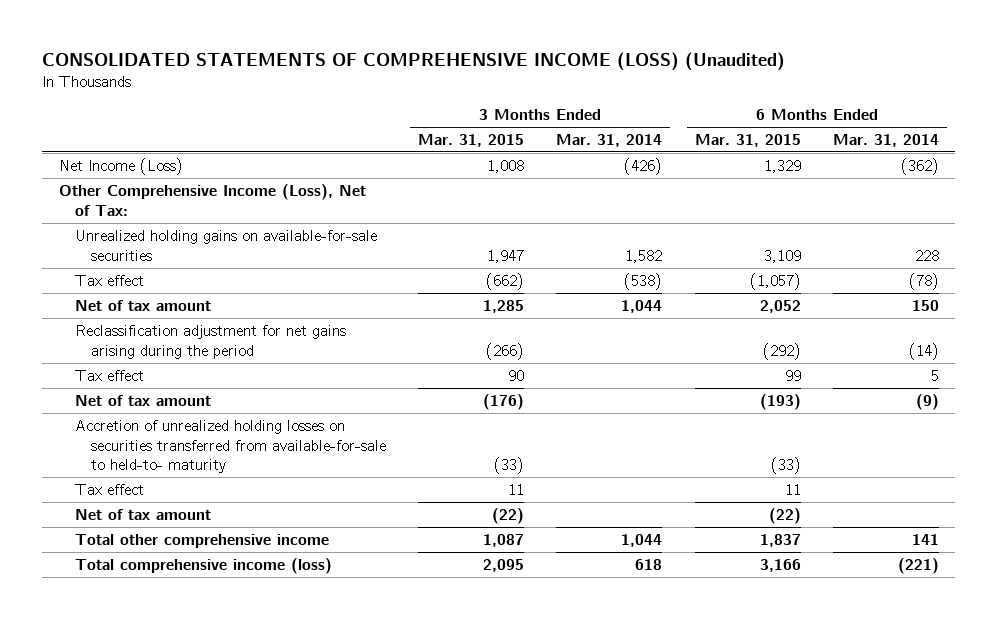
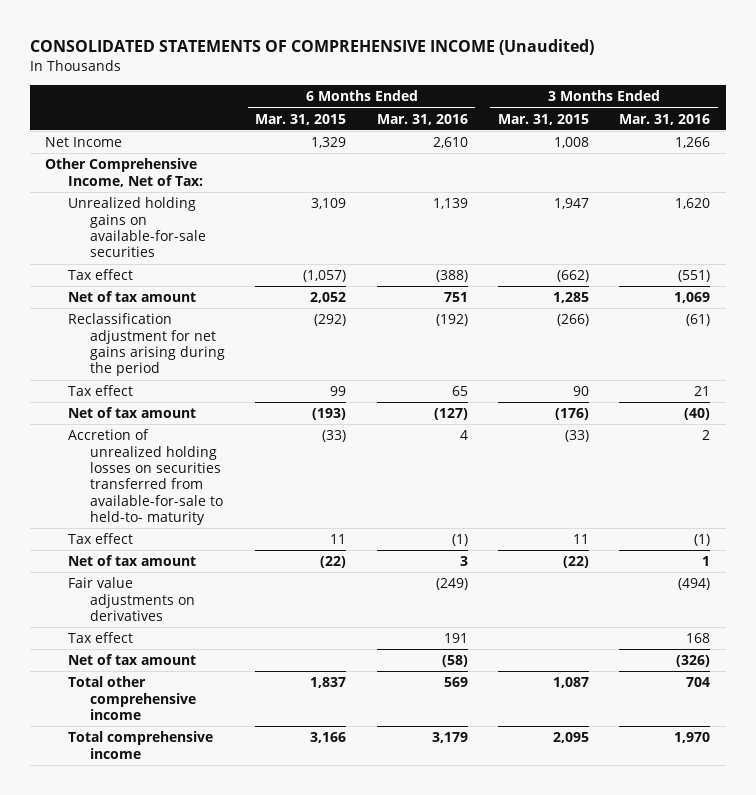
[42,52,786,72] CONSOLIDATED STATEMENTS OF COMPREHENSIVE INCOME (LOSS) (Unaudited) -> [30,38,595,55] CONSOLIDATED STATEMENTS OF COMPREHENSIVE INCOME (Unaudited)
[556,133,663,147] Mar. 31, 2014 -> none
[832,133,939,147] Mar. 31, 2014 -> none
none -> [376,113,468,125] Mar. 31, 2016
none -> [619,113,711,125] Mar. 31, 2016
[58,157,183,175] Net Income (Loss) -> [45,137,123,148] Net Income
[58,183,366,216] Other Comprehensive Income (Loss), Net of Tax: -> [45,158,203,187] Other Comprehensive Income, Net of Tax:
none -> [67,577,195,621] Fair value adjustments on derivatives
none -> [67,632,133,644] Tax effect
none -> [67,654,196,666] Net of tax amount
[74,557,332,574] Total comprehensive income (loss) -> [67,731,213,759] Total comprehensive income

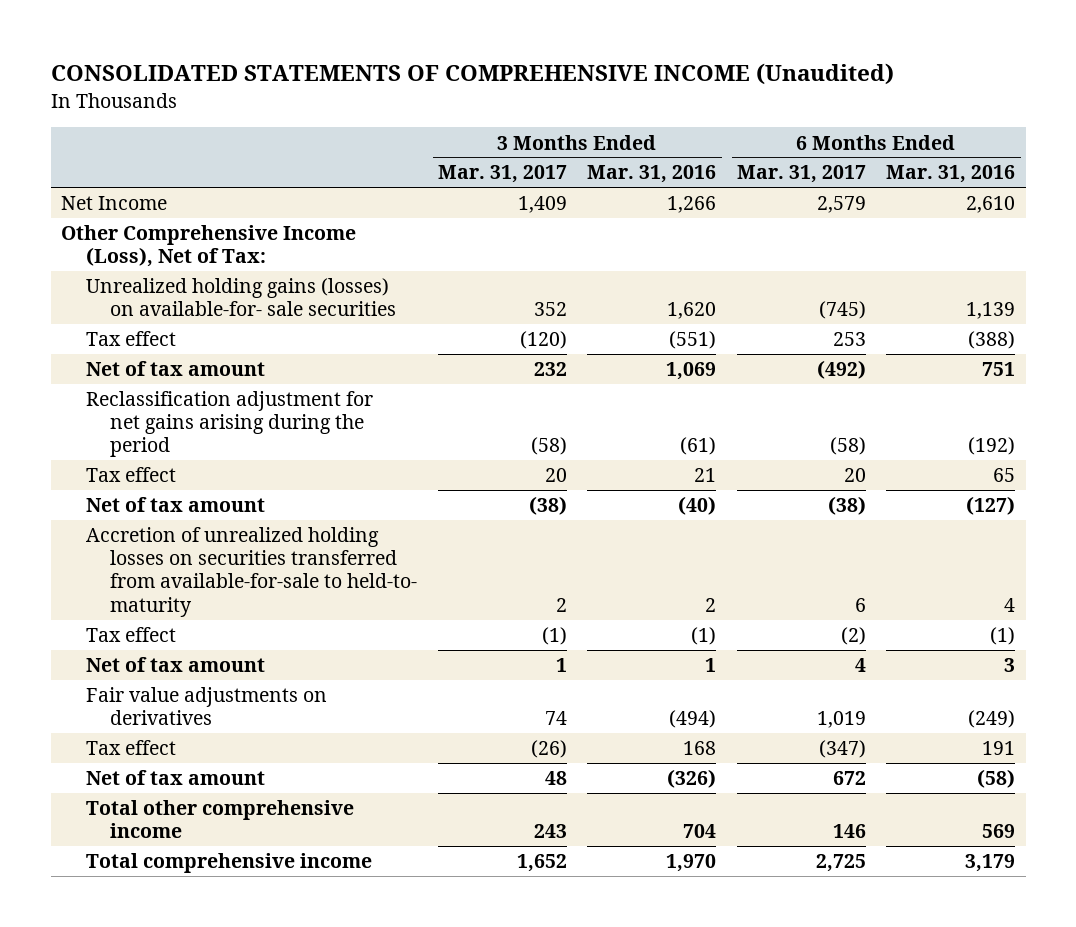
[255,113,347,125] Mar. 31, 2015 -> none
[498,113,590,125] Mar. 31, 2015 -> none
none -> [437,165,567,184] Mar. 31, 2017
none -> [736,165,866,184] Mar. 31, 2017
[45,158,203,187] Other Comprehensive Income, Net of Tax: -> [60,225,356,268] Other Comprehensive Income (Loss), Net of Tax:
[67,197,206,258] Unrealized holding gains on available-for-sale securities -> [85,278,397,317] Unrealized holding gains (losses) on available-for- sale securities

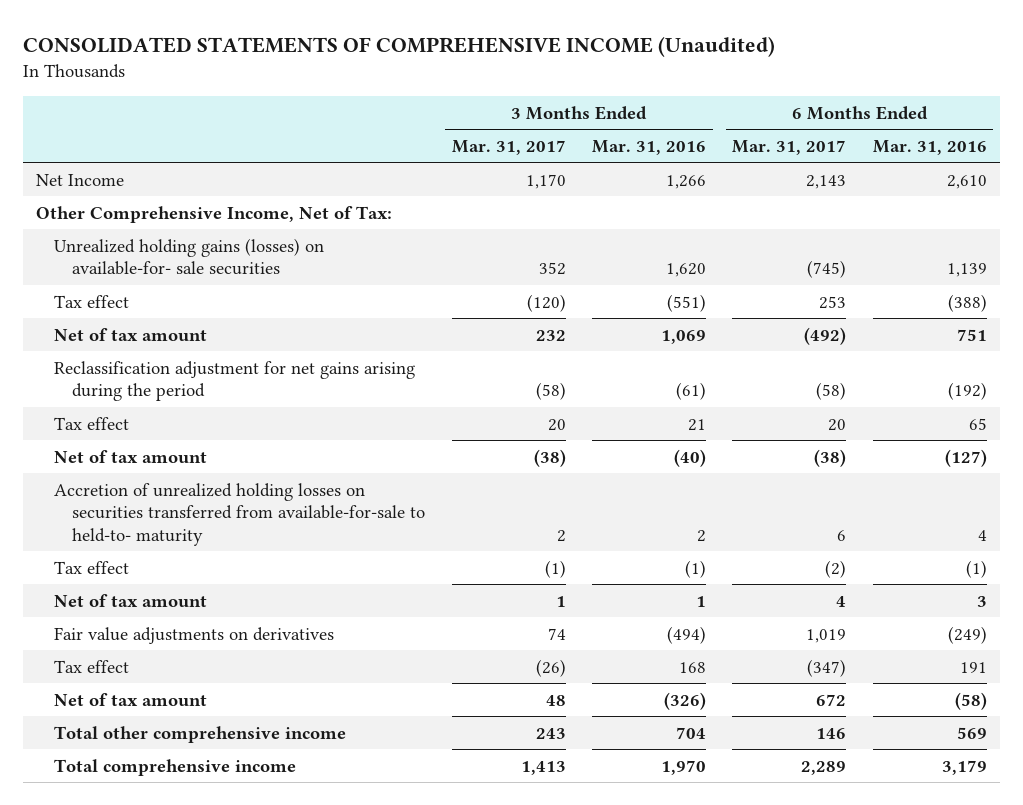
[517,196,567,214] 1,409 -> [525,173,566,189] 1,170
[816,196,866,214] 2,579 -> [806,174,847,189] 2,143
[60,225,356,268] Other Comprehensive Income (Loss), Net of Tax: -> [36,205,393,223] Other Comprehensive Income, Net of Tax:
[516,854,567,873] 1,652 -> [520,760,566,775] 1,413
[815,854,866,873] 2,725 -> [801,760,847,775] 2,289

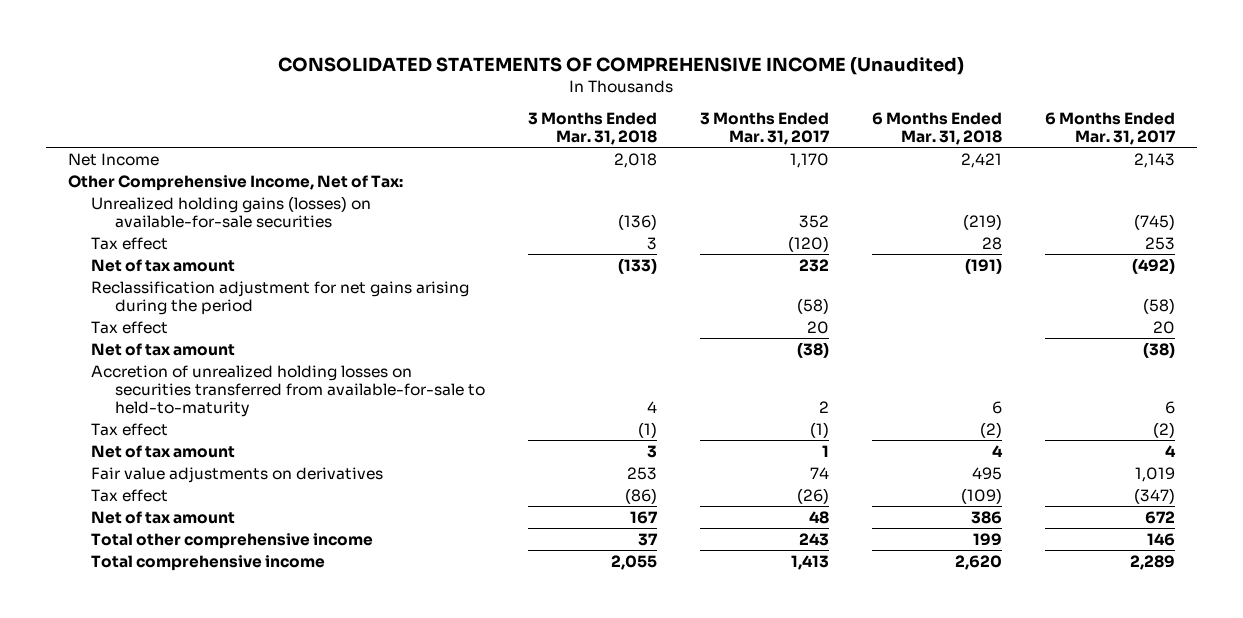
[592,139,707,155] Mar. 31, 2016 -> none
[872,139,987,155] Mar. 31, 2016 -> none
none -> [527,112,657,146] 3 Months Ended Mar. 31, 2018
none -> [872,112,1003,146] 6 Months Ended Mar. 31, 2018
[54,237,325,276] Unrealized holding gains (losses) on available-for- sale securities -> [91,195,372,228] Unrealized holding gains (losses) on available-for-sale securities
[54,482,426,546] Accretion of unrealized holding losses on securities transferred from available-for-sale to held-to- maturity -> [91,364,485,417] Accretion of unrealized holding losses on securities transferred from available-for-sale to held-to-maturity

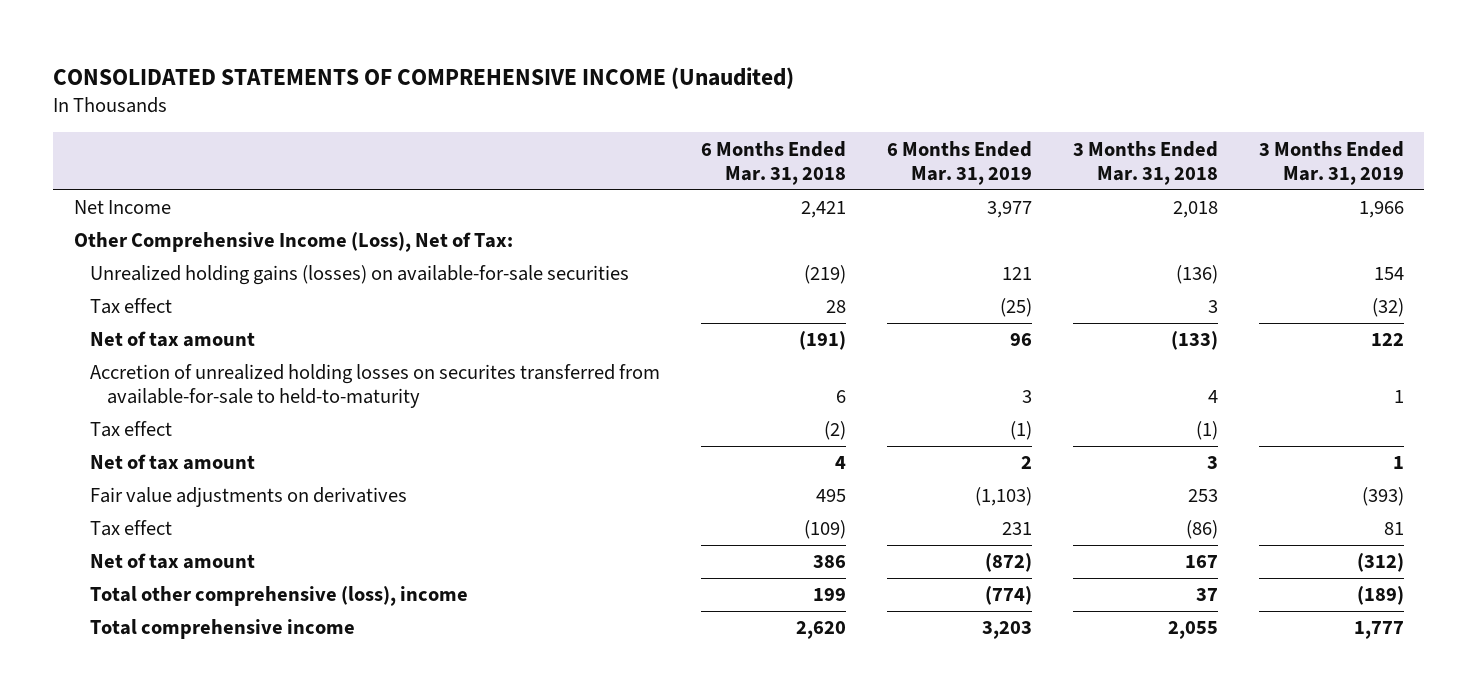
[700,112,831,146] 3 Months Ended Mar. 31, 2017 -> none
[1045,112,1177,146] 6 Months Ended Mar. 31, 2017 -> none
none -> [887,140,1033,185] 6 Months Ended Mar. 31, 2019
none -> [1258,140,1404,185] 3 Months Ended Mar. 31, 2019
[67,174,403,191] Other Comprehensive Income, Net of Tax: -> [73,232,513,253] Other Comprehensive Income (Loss), Net of Tax:
[91,280,470,315] Reclassification adjustment for net gains arising during the period -> none
[91,320,169,334] Tax effect -> none
[91,342,236,356] Net of tax amount -> none
[91,364,485,417] Accretion of unrealized holding losses on securities transferred from available-for-sale to held-to-maturity -> [90,364,661,409] Accretion of unrealized holding losses on securites transferred from available-for-sale to held-to-maturity
[91,532,374,549] Total other comprehensive income -> [90,586,469,607] Total other comprehensive (loss), income

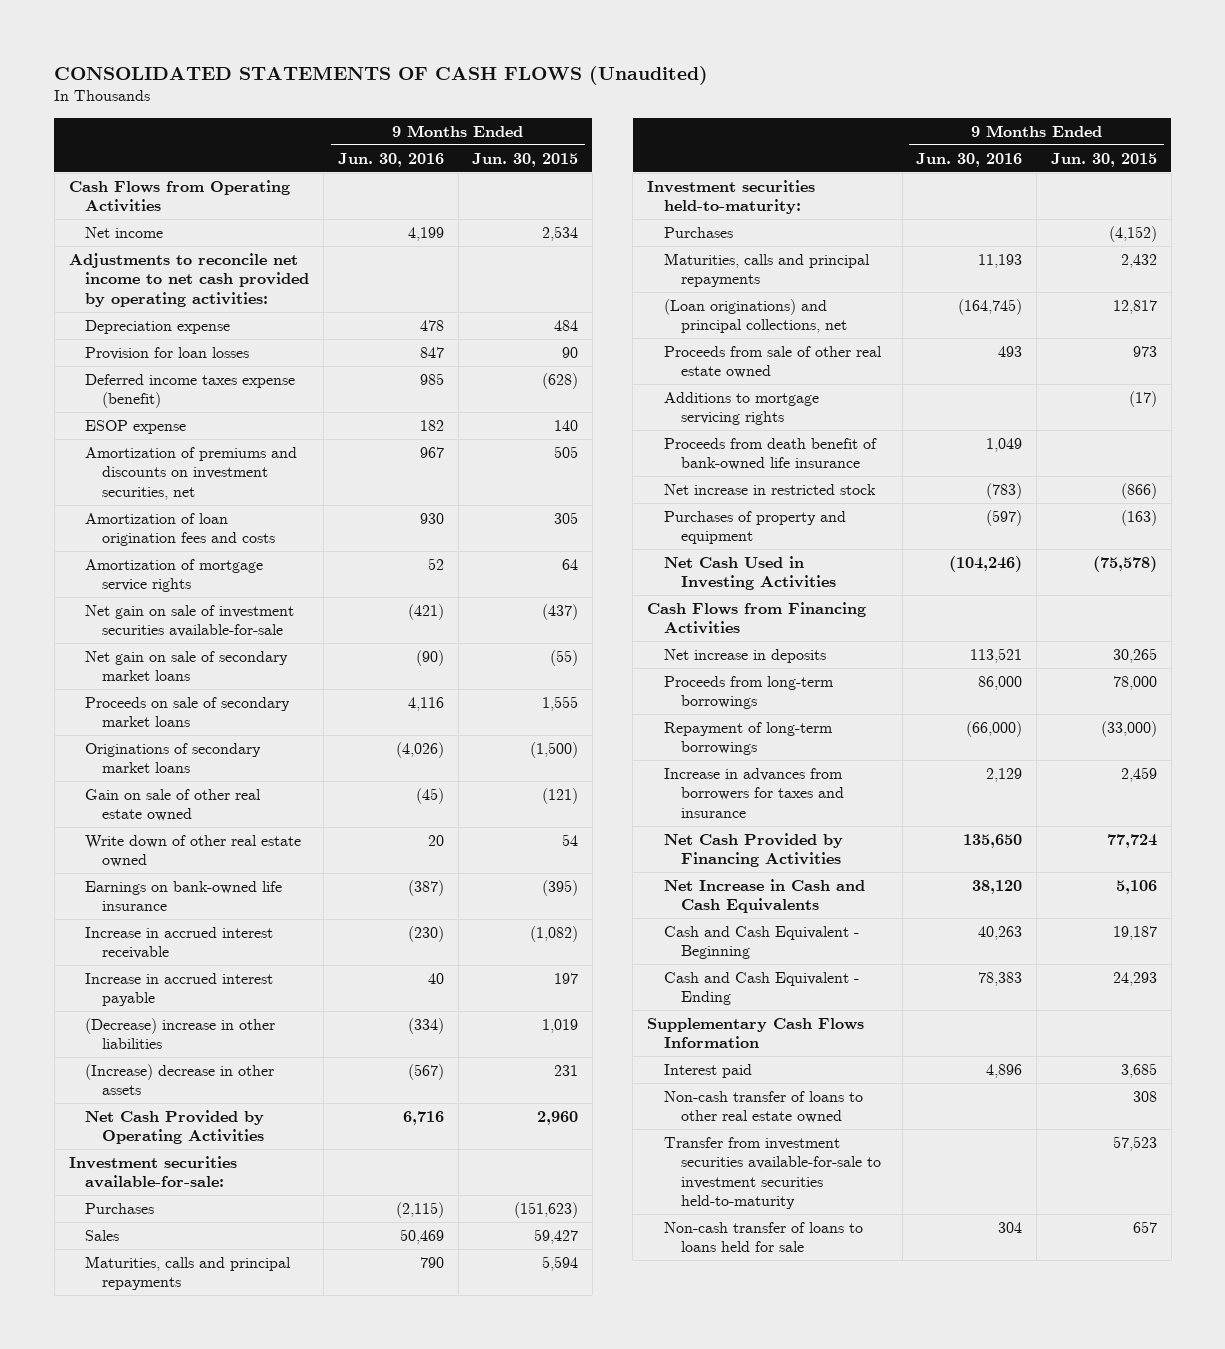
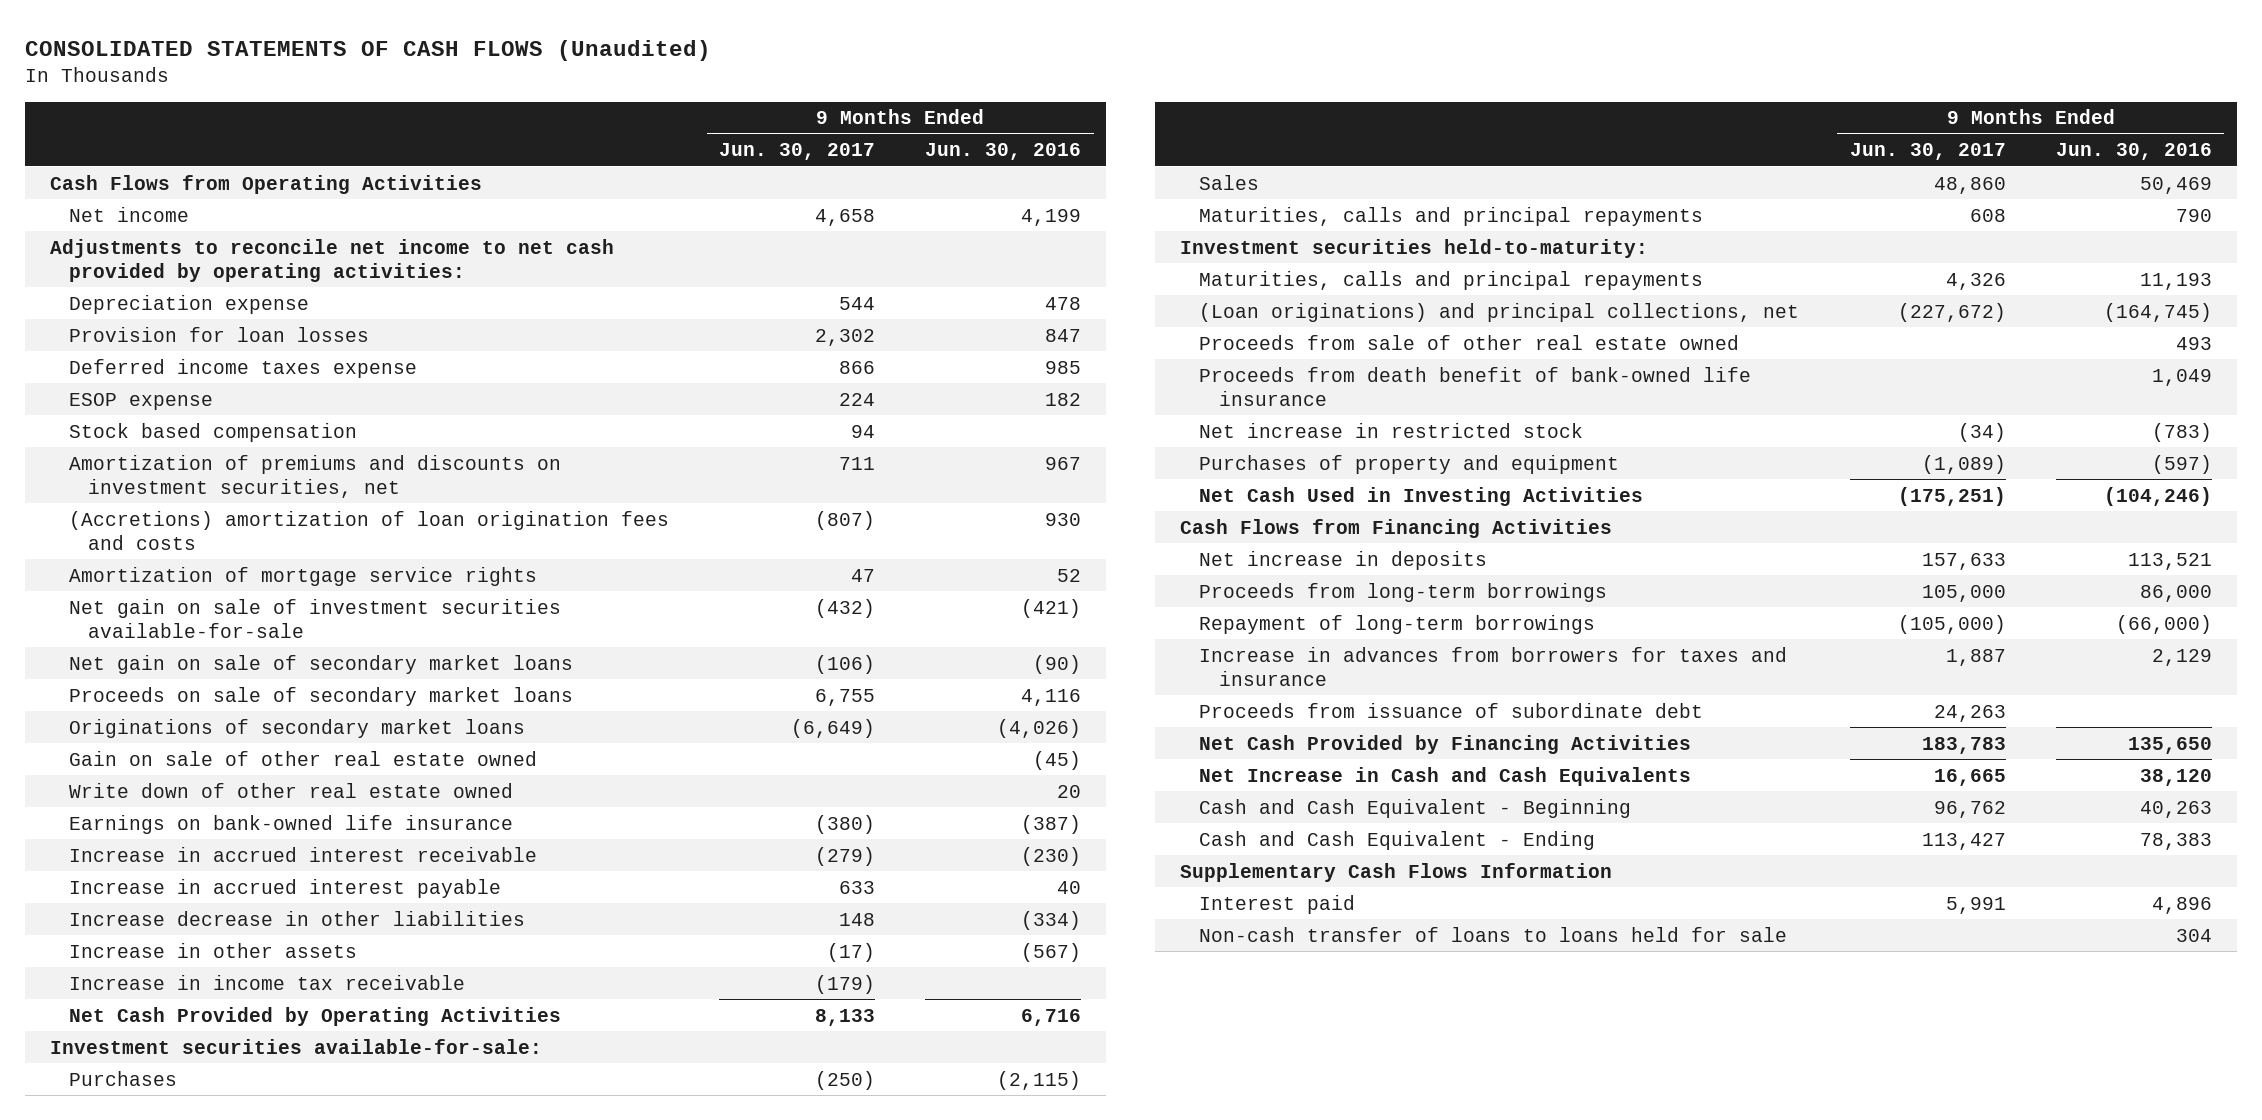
[472,152,579,167] Jun. 30, 2015 -> none
none -> [719,143,876,161] Jun. 30, 2017
[85,374,296,409] Deferred income taxes expense (benefit) -> [69,358,418,378] Deferred income taxes expense
none -> [69,422,358,442] Stock based compensation
[85,513,276,547] Amortization of loan origination fees and costs -> [69,510,670,550] (Accretions) amortization of loan origination fees and costs
[85,1018,276,1050] (Decrease) increase in other liabilities -> [69,910,526,926] Increase decrease in other liabilities
[85,1064,275,1096] (Increase) decrease in other assets -> [69,942,358,958] Increase in other assets
none -> [69,974,466,990] Increase in income tax receivable
[663,227,733,239] Purchases -> none
[663,392,819,426] Additions to mortgage servicing rights -> none
none -> [1199,702,1704,718] Proceeds from issuance of subordinate debt
[663,1091,863,1124] Non-cash transfer of loans to other real estate owned -> none
[663,1137,881,1209] Transfer from investment securities available-for-sale to investment securities held-to-maturity -> none

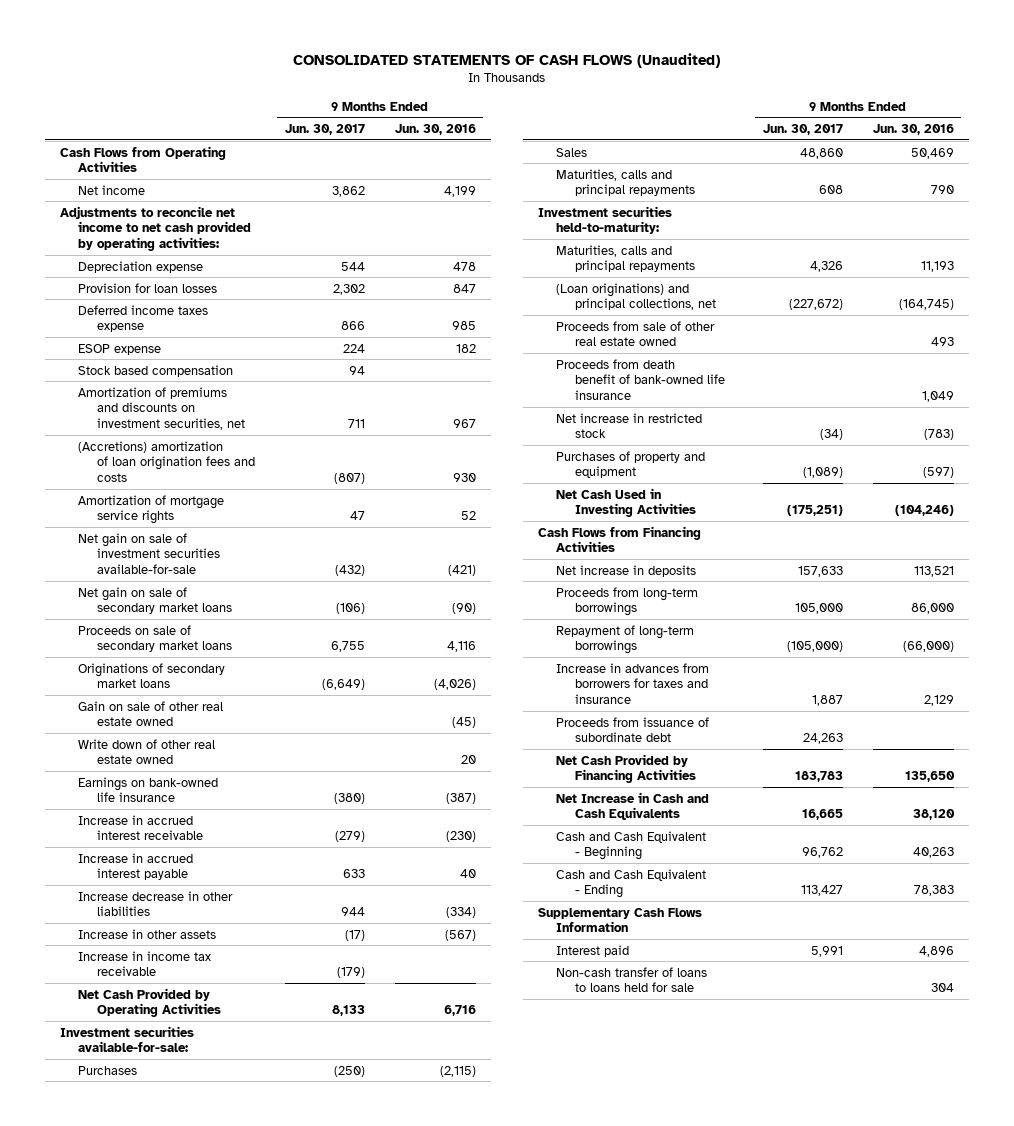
[815,208,876,226] 4,658 -> [331,185,365,197] 3,862
[839,912,876,926] 148 -> [340,907,365,917] 944

